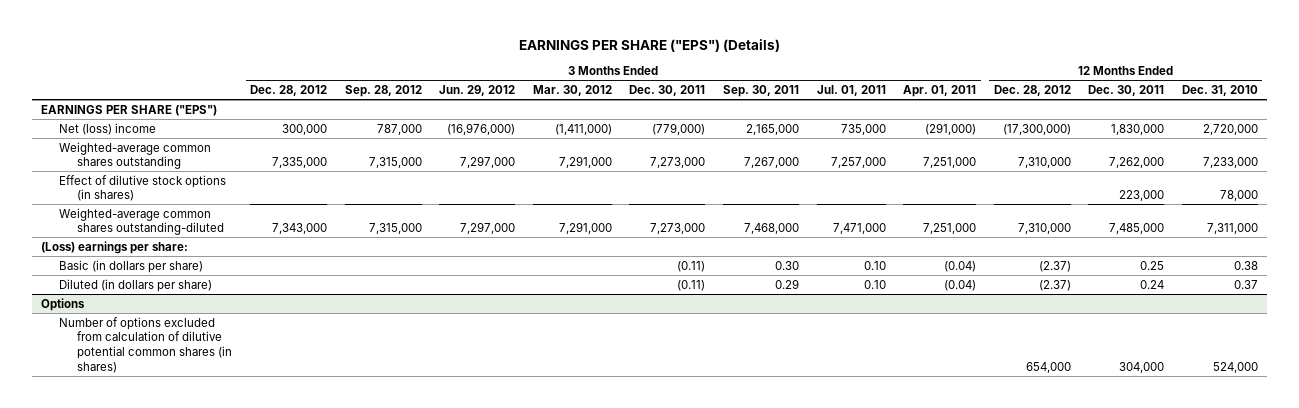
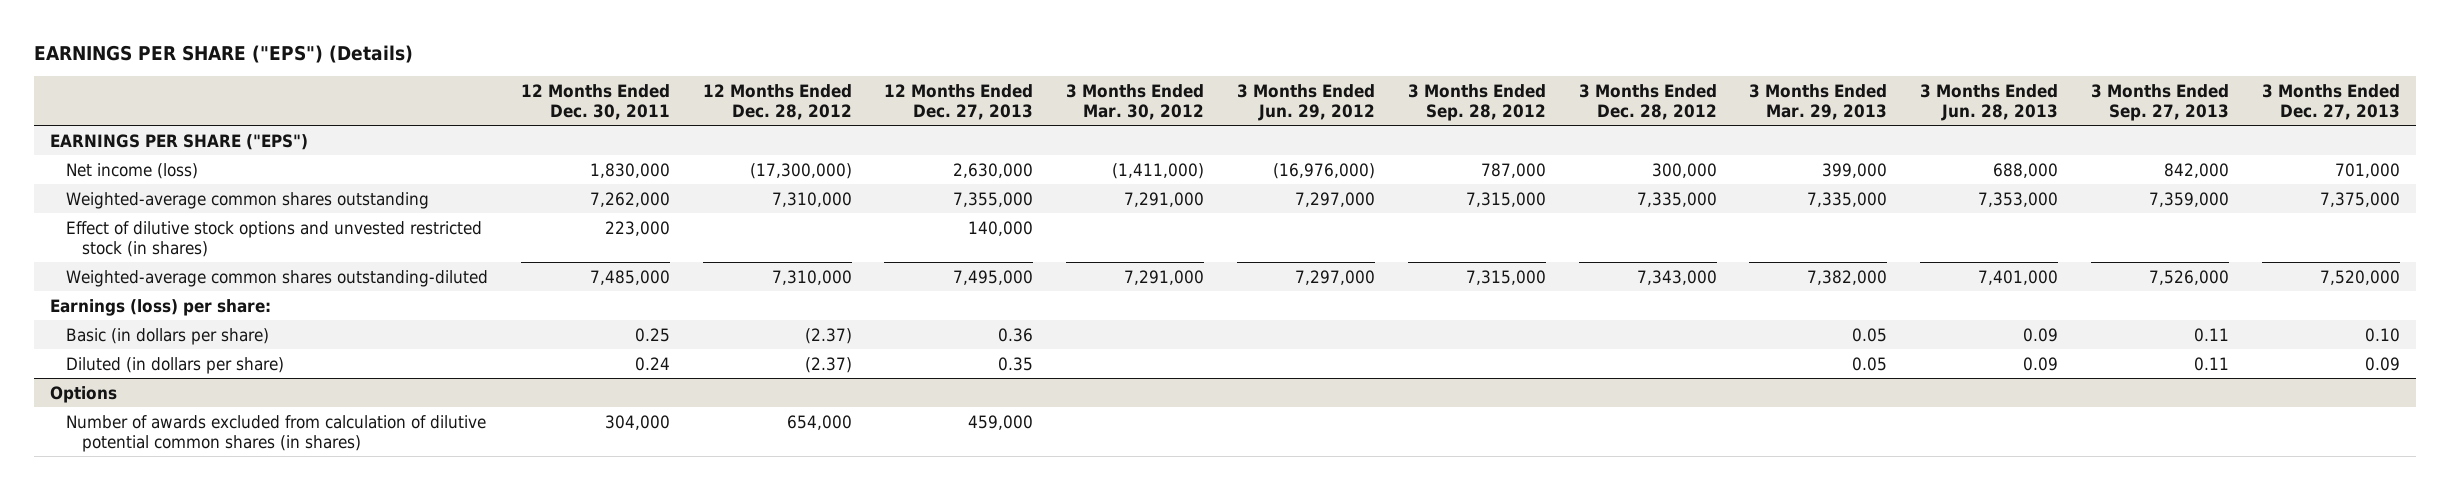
[629,84,706,96] Dec. 30, 2011 -> none
[723,84,800,97] Sep. 30, 2011 -> none
[816,84,886,96] Jul. 01, 2011 -> none
[903,84,977,97] Apr. 01, 2011 -> none
[1182,84,1259,96] Dec. 31, 2010 -> none
none -> [884,83,1034,121] 12 Months Ended Dec. 27, 2013
none -> [1749,83,1888,121] 3 Months Ended Mar. 29, 2013
none -> [1920,83,2059,122] 3 Months Ended Jun. 28, 2013
none -> [2090,83,2229,122] 3 Months Ended Sep. 27, 2013
none -> [2261,83,2400,121] 3 Months Ended Dec. 27, 2013
[59,122,157,135] Net (loss) income -> [66,162,199,179] Net income (loss)
[59,174,227,202] Effect of dilutive stock options (in shares) -> [66,220,483,257] Effect of dilutive stock options and unvested restricted stock (in shares)
[41,240,189,254] (Loss) earnings per share: -> [50,298,272,316] Earnings (loss) per share:
[59,316,233,373] Number of options excluded from calculation of dilutive potential common shares (in shares) -> [66,414,487,452] Number of awards excluded from calculation of dilutive potential common shares (in shares)

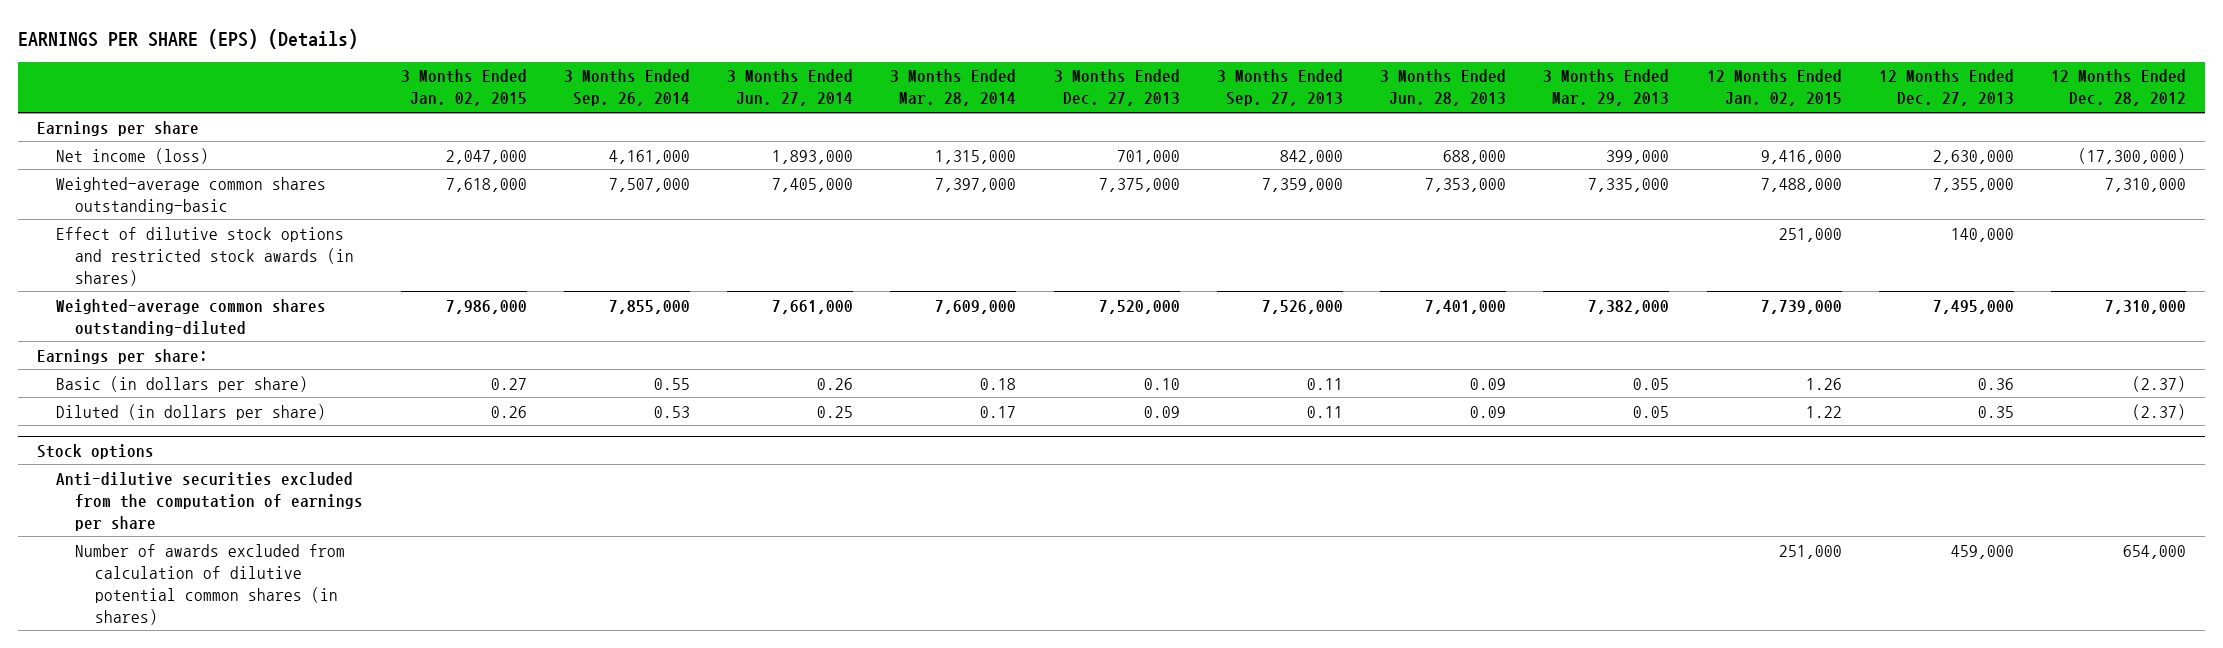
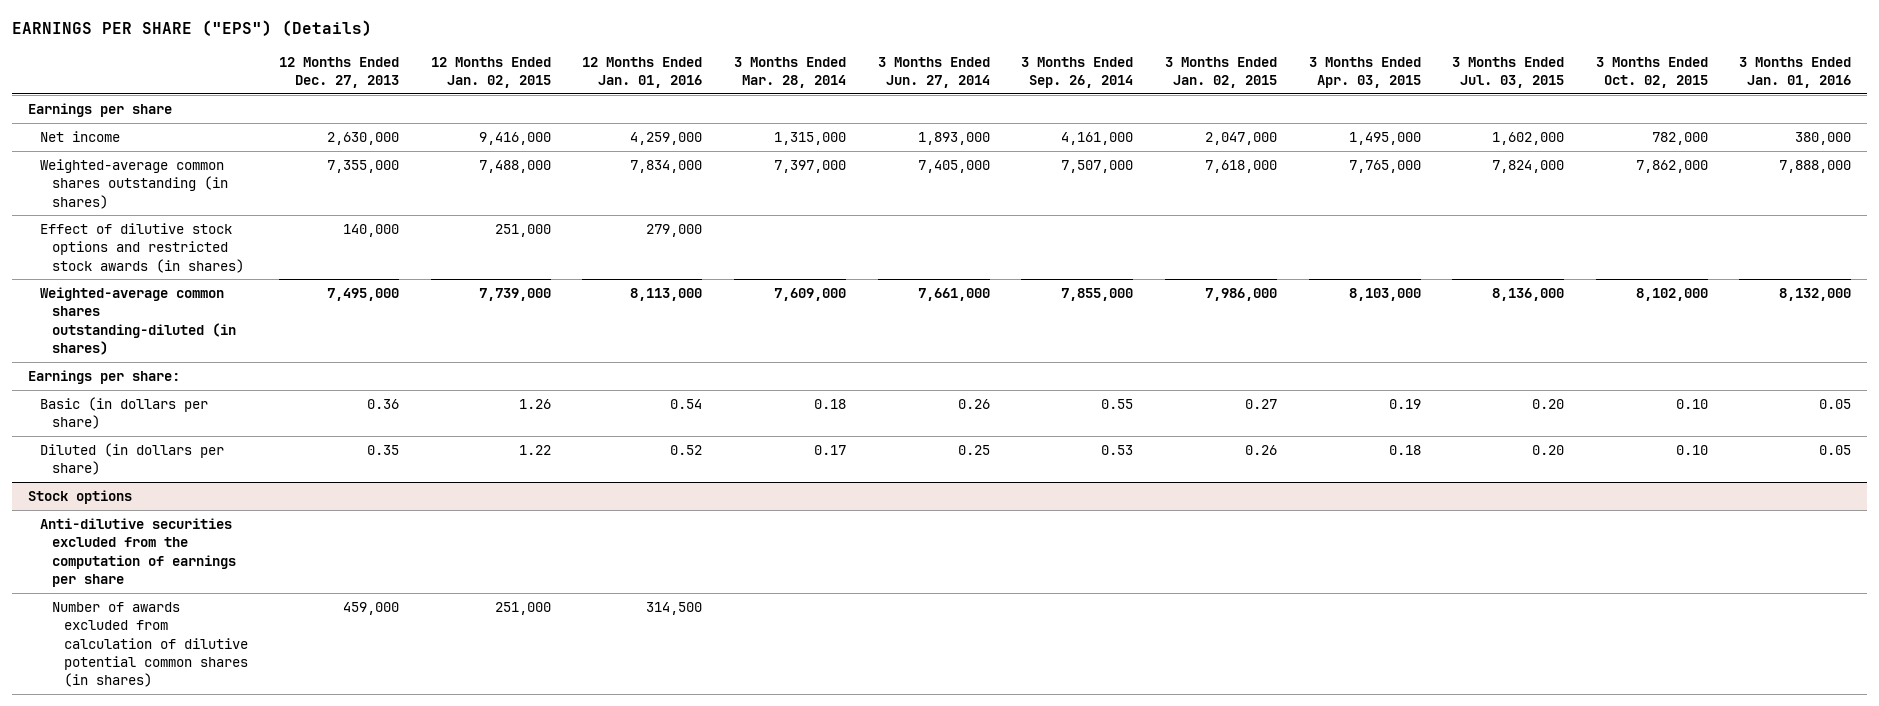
[17,28,358,49] EARNINGS PER SHARE (EPS) (Details) -> [11,19,372,36] EARNINGS PER SHARE ("EPS") (Details)
[1053,69,1180,107] 3 Months Ended Dec. 27, 2013 -> none
[1216,69,1343,107] 3 Months Ended Sep. 27, 2013 -> none
[1380,69,1507,107] 3 Months Ended Jun. 28, 2013 -> none
[1543,69,1670,107] 3 Months Ended Mar. 29, 2013 -> none
[2051,69,2187,107] 12 Months Ended Dec. 28, 2012 -> none
none -> [582,56,703,89] 12 Months Ended Jan. 01, 2016
none -> [1308,56,1421,89] 3 Months Ended Apr. 03, 2015
none -> [1452,56,1565,89] 3 Months Ended Jul. 03, 2015
none -> [1595,56,1708,89] 3 Months Ended Oct. 02, 2015
none -> [1739,56,1852,89] 3 Months Ended Jan. 01, 2016
[55,147,209,164] Net income (loss) -> [39,130,120,142] Net income
[55,176,326,214] Weighted-average common shares outstanding-basic -> [39,158,228,209] Weighted-average common shares outstanding (in shares)
[55,298,326,336] Weighted-average common shares outstanding-diluted -> [39,286,236,355] Weighted-average common shares outstanding-diluted (in shares)

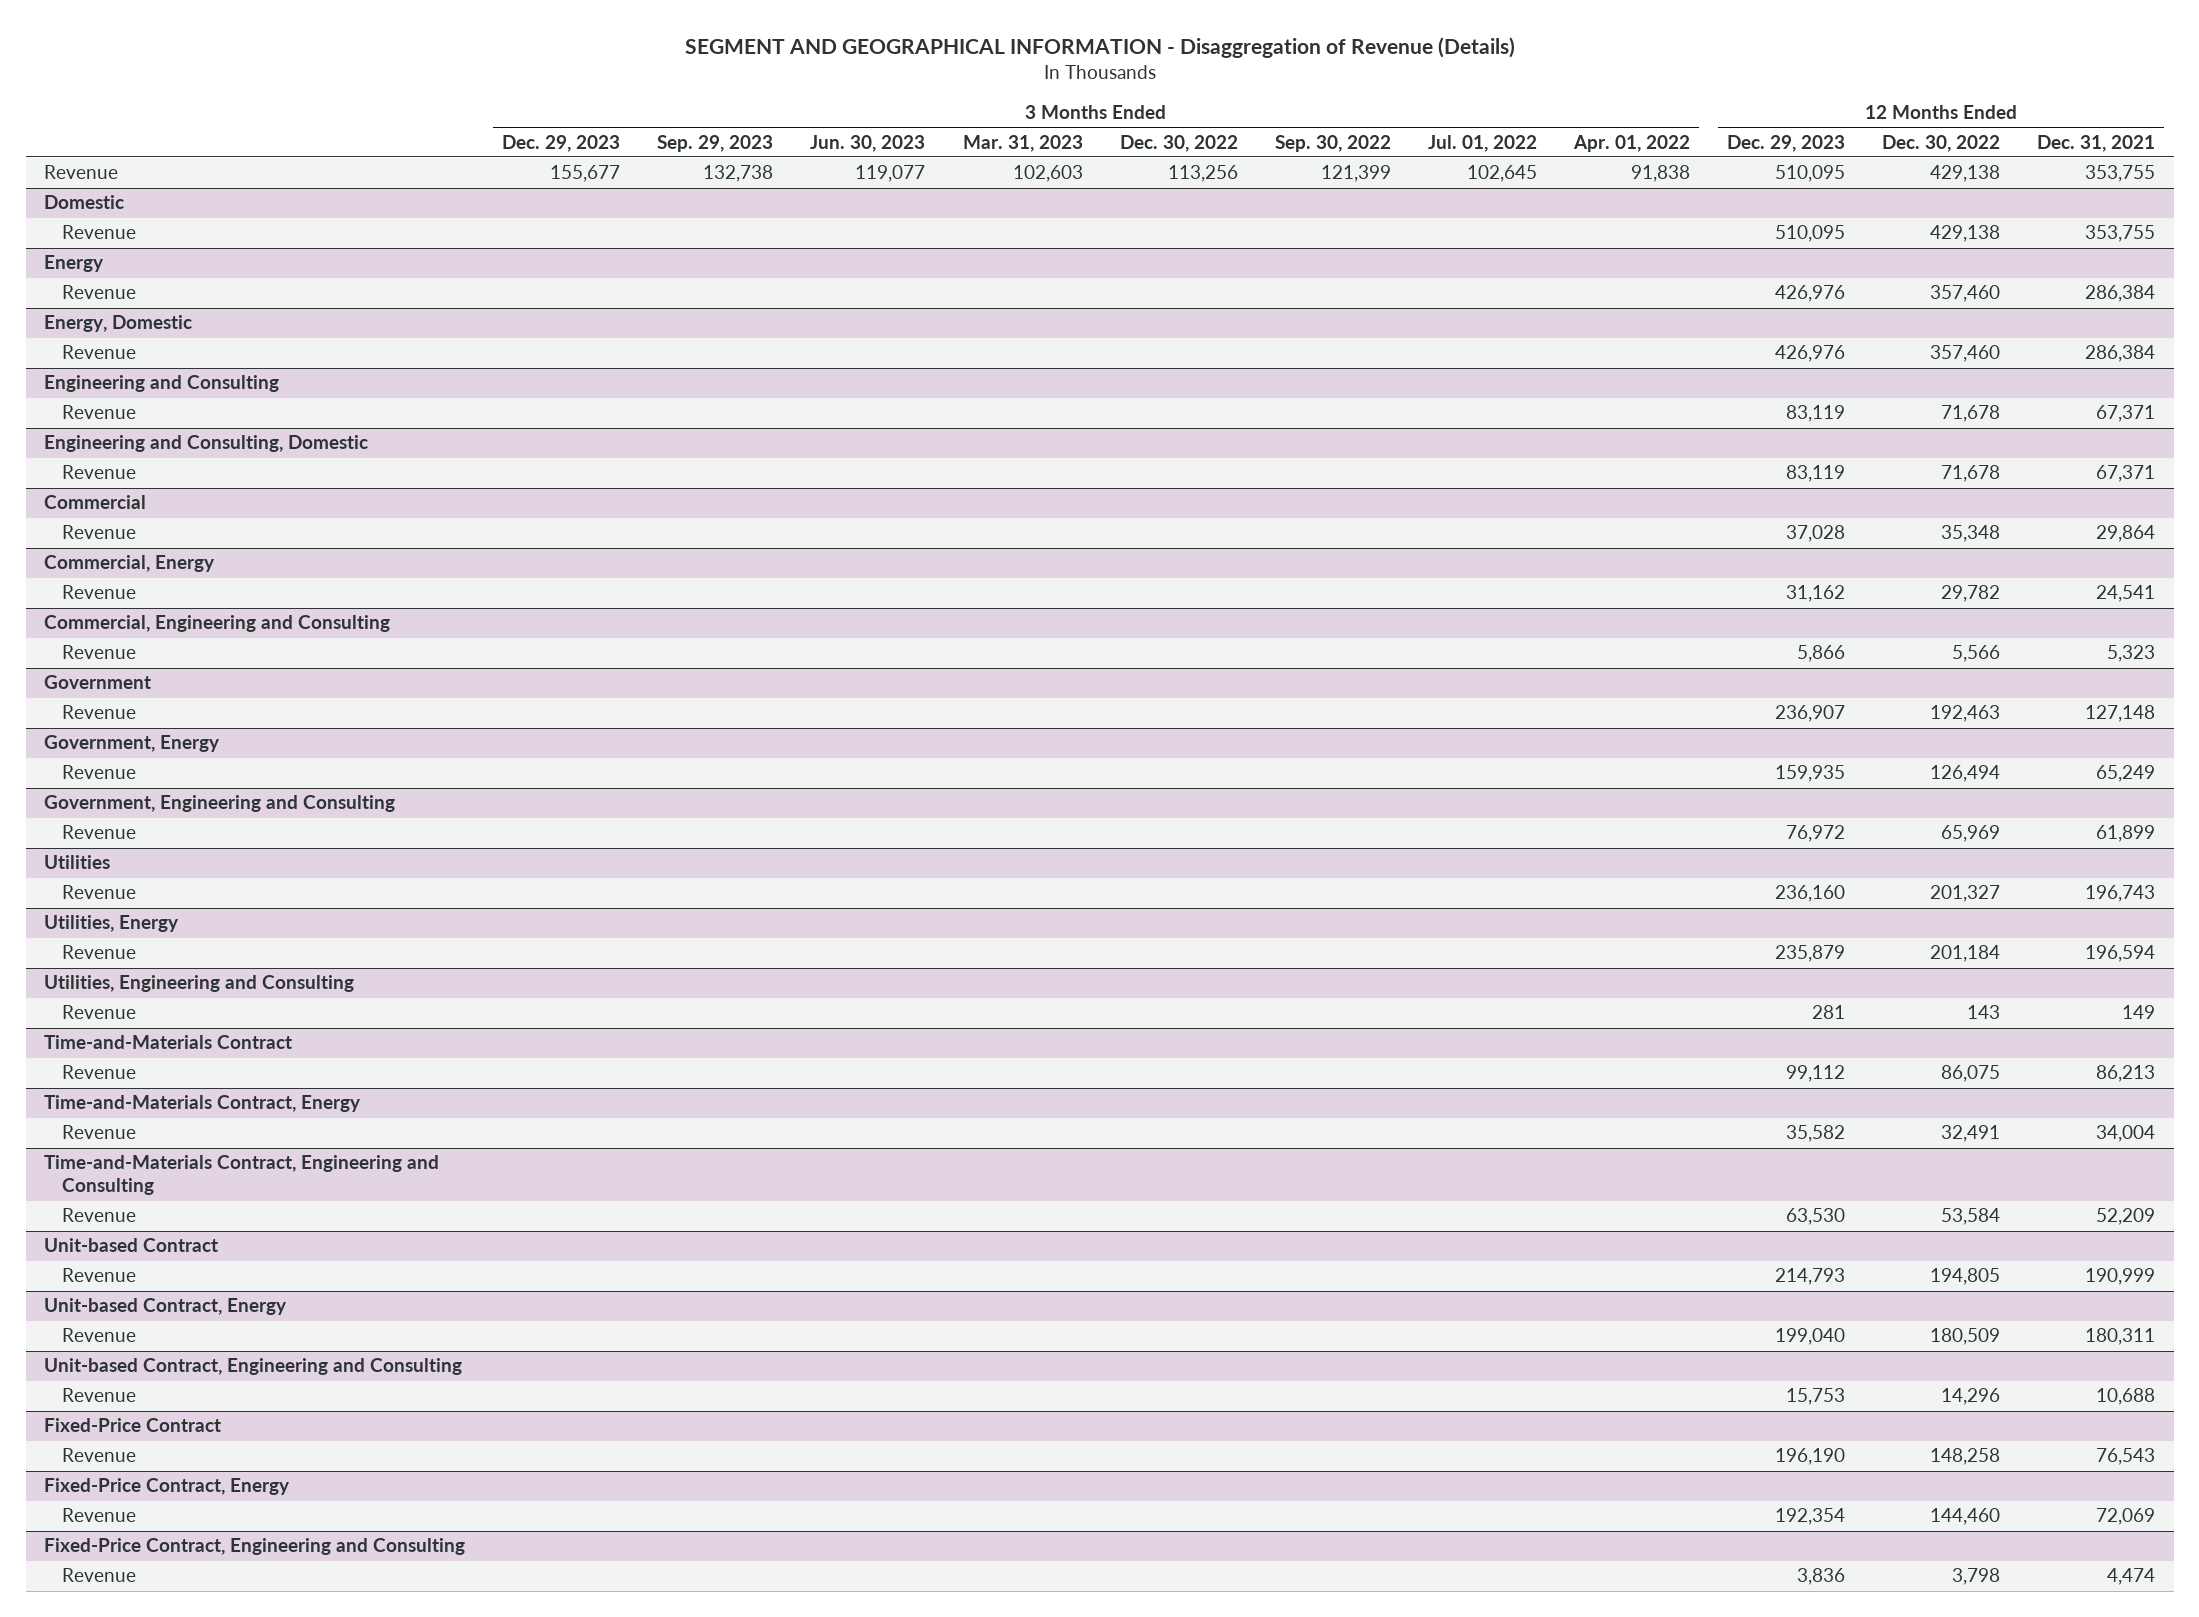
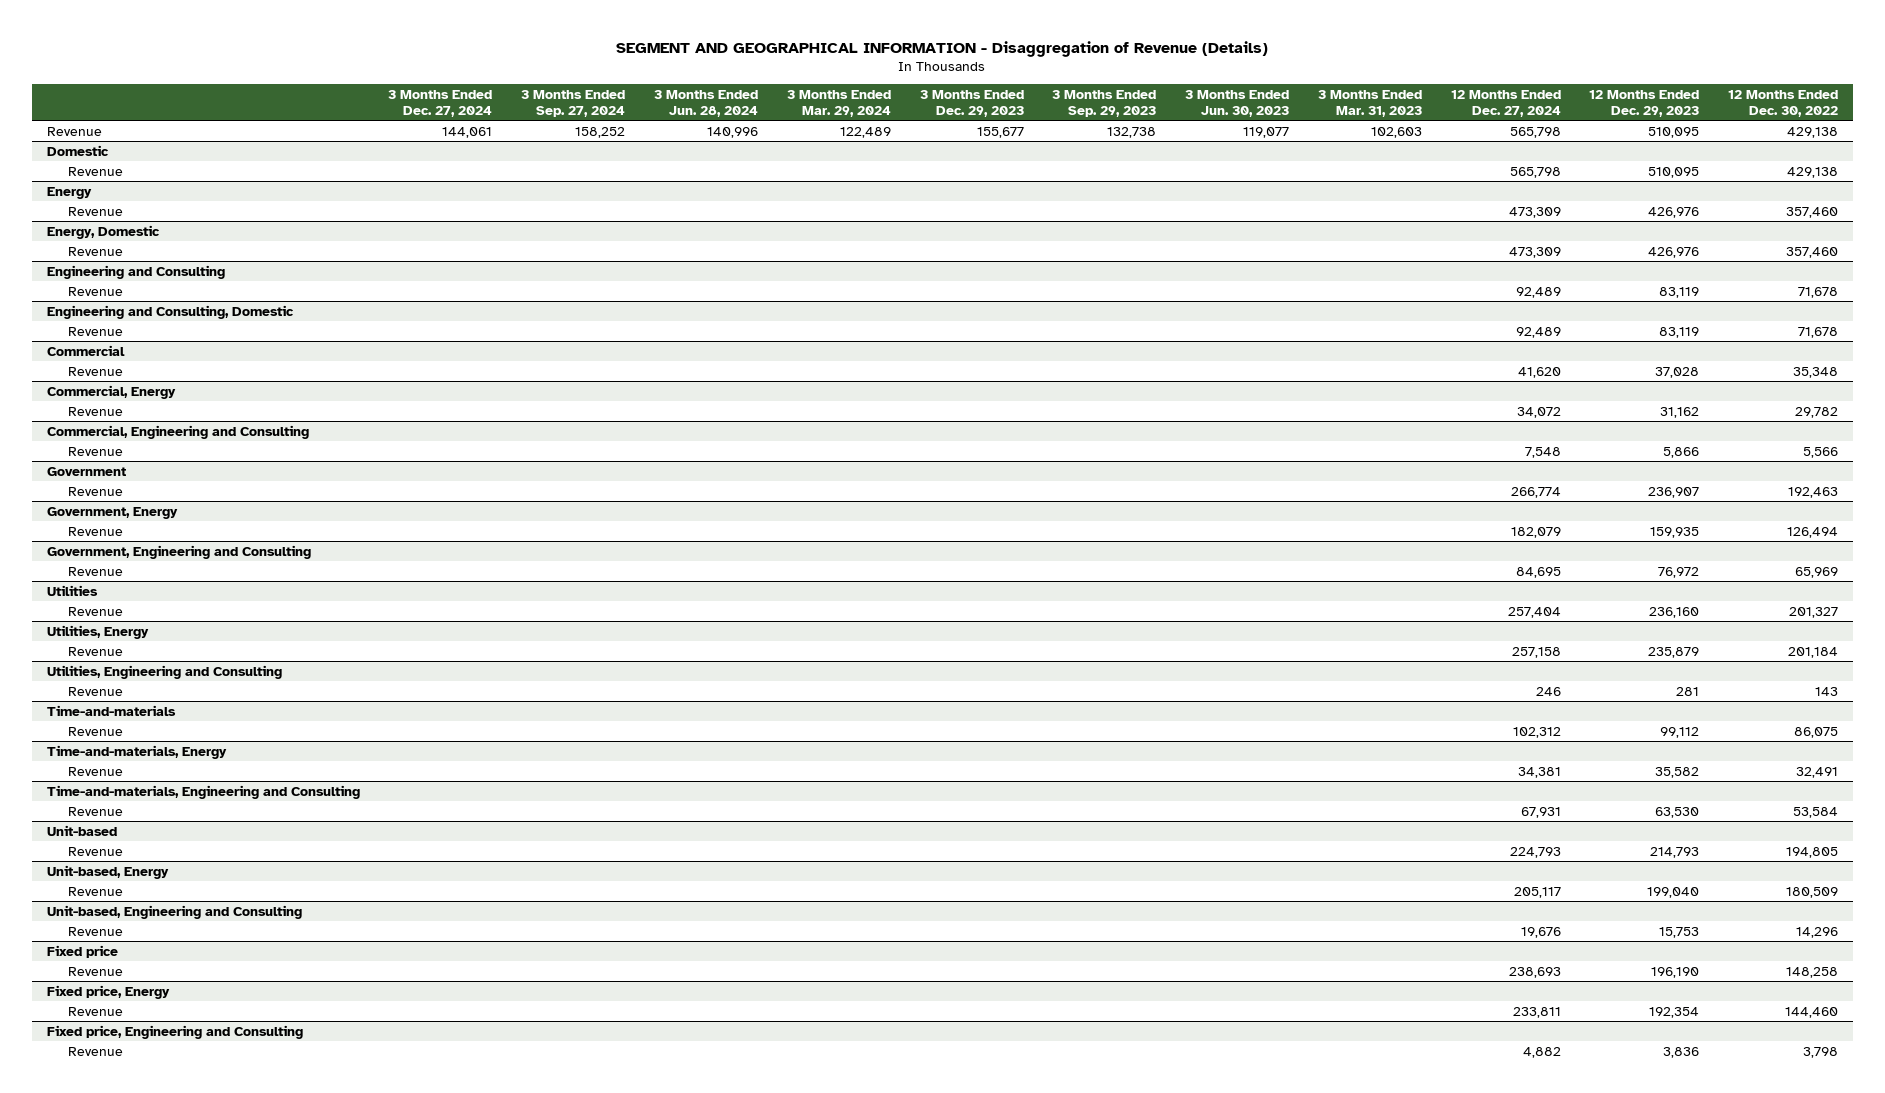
[1119,134,1238,152] Dec. 30, 2022 -> none
[1274,134,1391,152] Sep. 30, 2022 -> none
[1427,134,1537,152] Jul. 01, 2022 -> none
[1572,134,1690,152] Apr. 01, 2022 -> none
[2036,134,2155,152] Dec. 31, 2021 -> none
none -> [388,89,493,117] 3 Months Ended Dec. 27, 2024
none -> [521,89,626,117] 3 Months Ended Sep. 27, 2024
none -> [653,89,758,117] 3 Months Ended Jun. 28, 2024
none -> [786,89,891,117] 3 Months Ended Mar. 29, 2024
none -> [1450,89,1561,117] 12 Months Ended Dec. 27, 2024
[44,1035,293,1050] Time-and-Materials Contract -> [46,704,176,716] Time-and-materials
[44,1095,362,1113] Time-and-Materials Contract, Energy -> [46,744,227,759] Time-and-materials, Energy
[44,1155,440,1196] Time-and-Materials Contract, Engineering and Consulting -> [46,784,360,799] Time-and-materials, Engineering and Consulting
[44,1238,219,1253] Unit-based Contract -> [46,824,117,836] Unit-based
[44,1298,288,1316] Unit-based Contract, Energy -> [46,864,169,879] Unit-based, Energy
[44,1358,463,1376] Unit-based Contract, Engineering and Consulting -> [46,904,302,919] Unit-based, Engineering and Consulting
[44,1418,222,1433] Fixed-Price Contract -> [46,944,118,958] Fixed price
[44,1478,291,1496] Fixed-Price Contract, Energy -> [46,984,170,999] Fixed price, Energy
[44,1538,466,1556] Fixed-Price Contract, Engineering and Consulting -> [46,1024,303,1039] Fixed price, Engineering and Consulting

